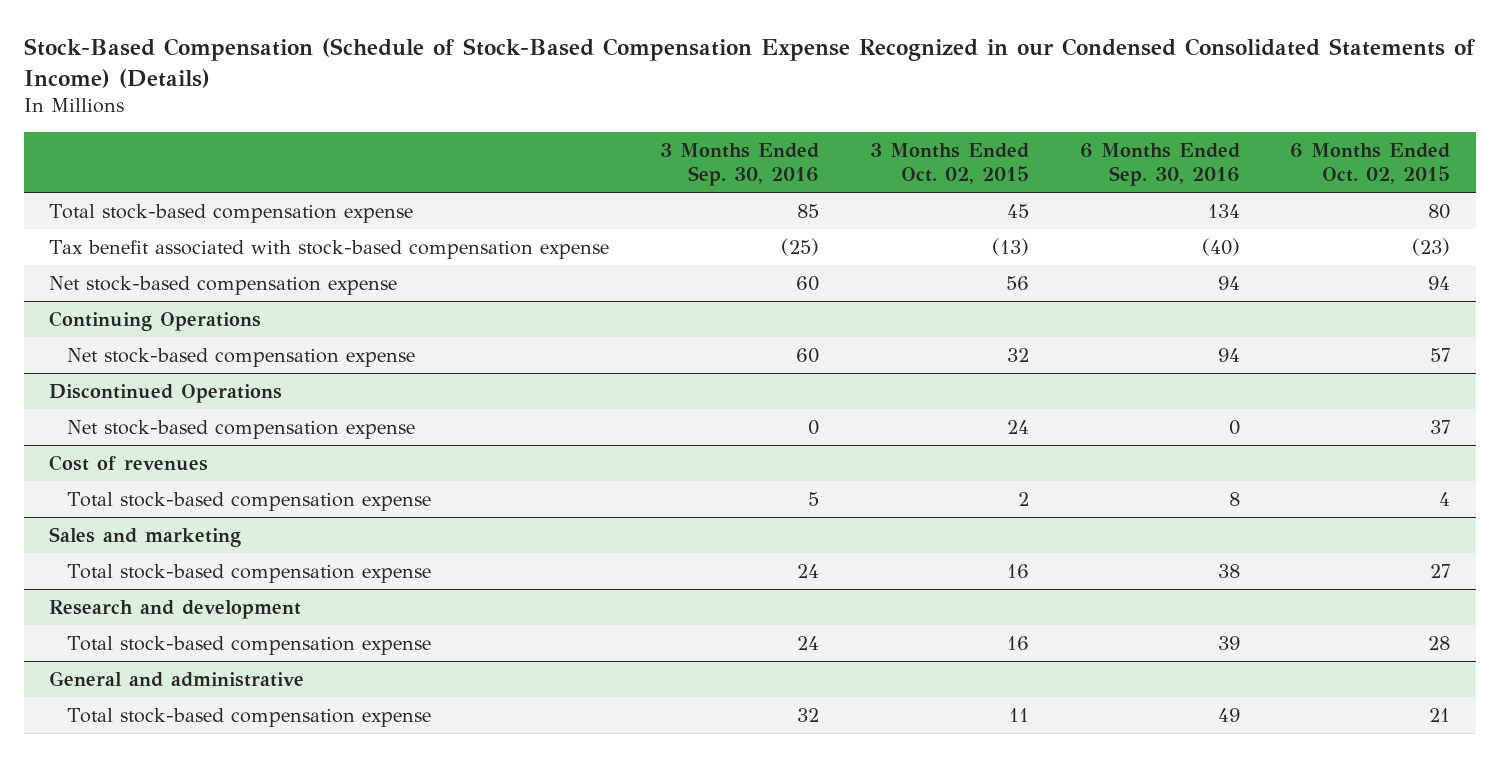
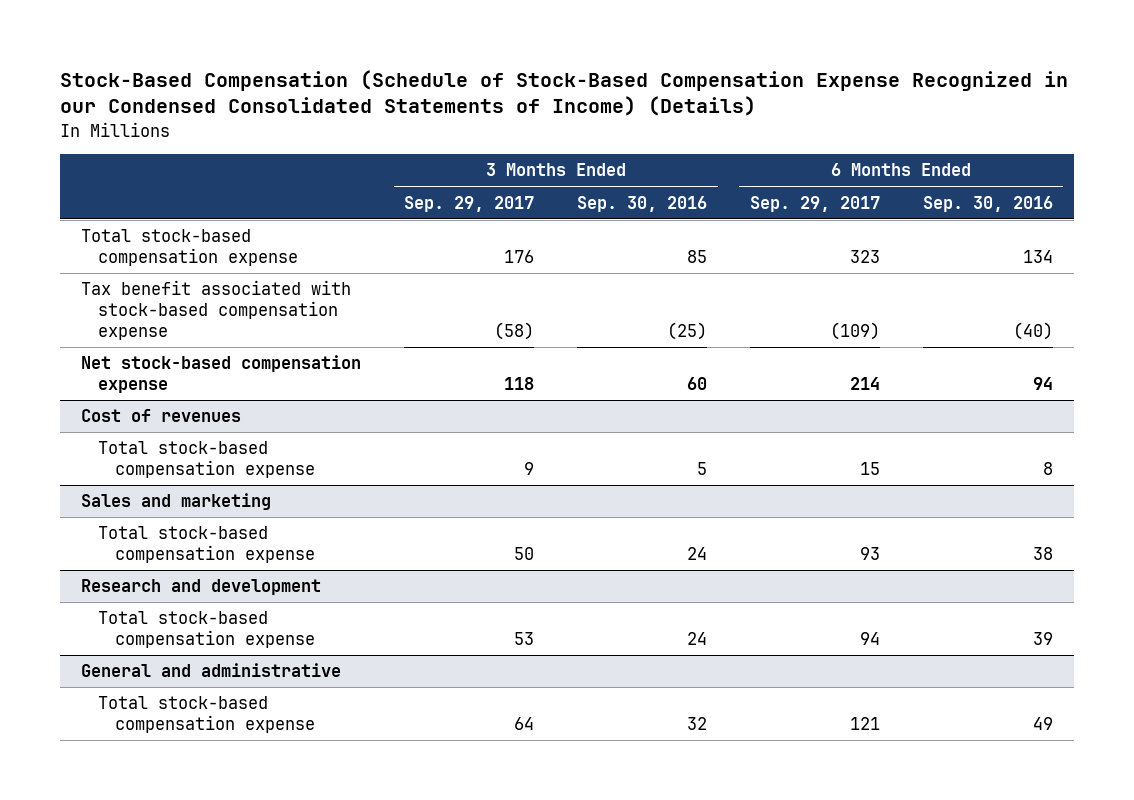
[869,143,1029,184] 3 Months Ended Oct. 02, 2015 -> none
[1290,143,1451,184] 6 Months Ended Oct. 02, 2015 -> none
none -> [404,195,535,212] Sep. 29, 2017
none -> [749,195,880,212] Sep. 29, 2017
[49,311,262,332] Continuing Operations -> none
[66,348,415,368] Net stock-based compensation expense -> none
[49,384,283,404] Discontinued Operations -> none
[66,420,415,440] Net stock-based compensation expense -> none

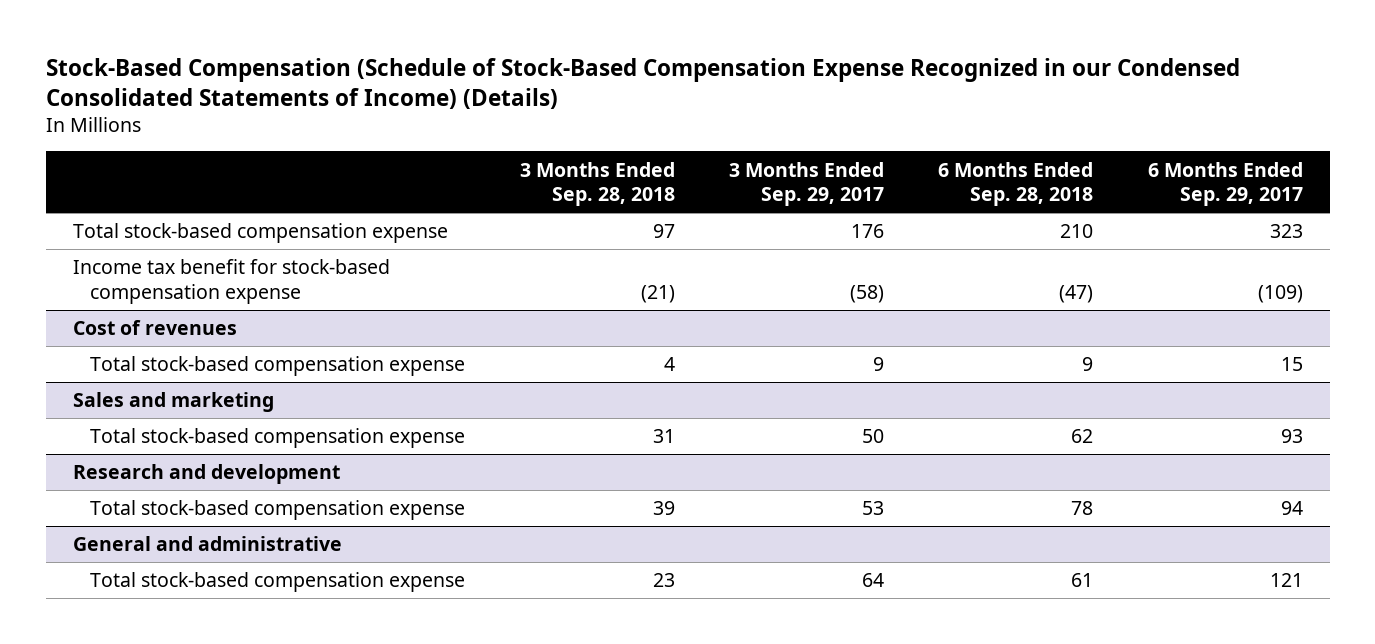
[577,195,708,212] Sep. 30, 2016 -> none
[922,195,1053,212] Sep. 30, 2016 -> none
none -> [519,161,675,206] 3 Months Ended Sep. 28, 2018
none -> [938,161,1094,206] 6 Months Ended Sep. 28, 2018
[81,355,362,394] Net stock-based compensation expense -> none
[81,280,352,340] Tax benefit associated with stock-based compensation expense -> [72,259,390,304] Income tax benefit for stock-based compensation expense

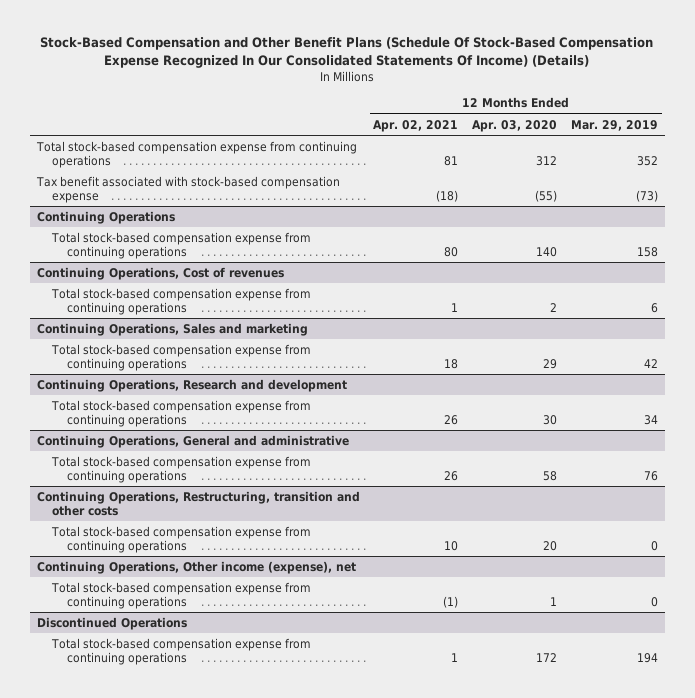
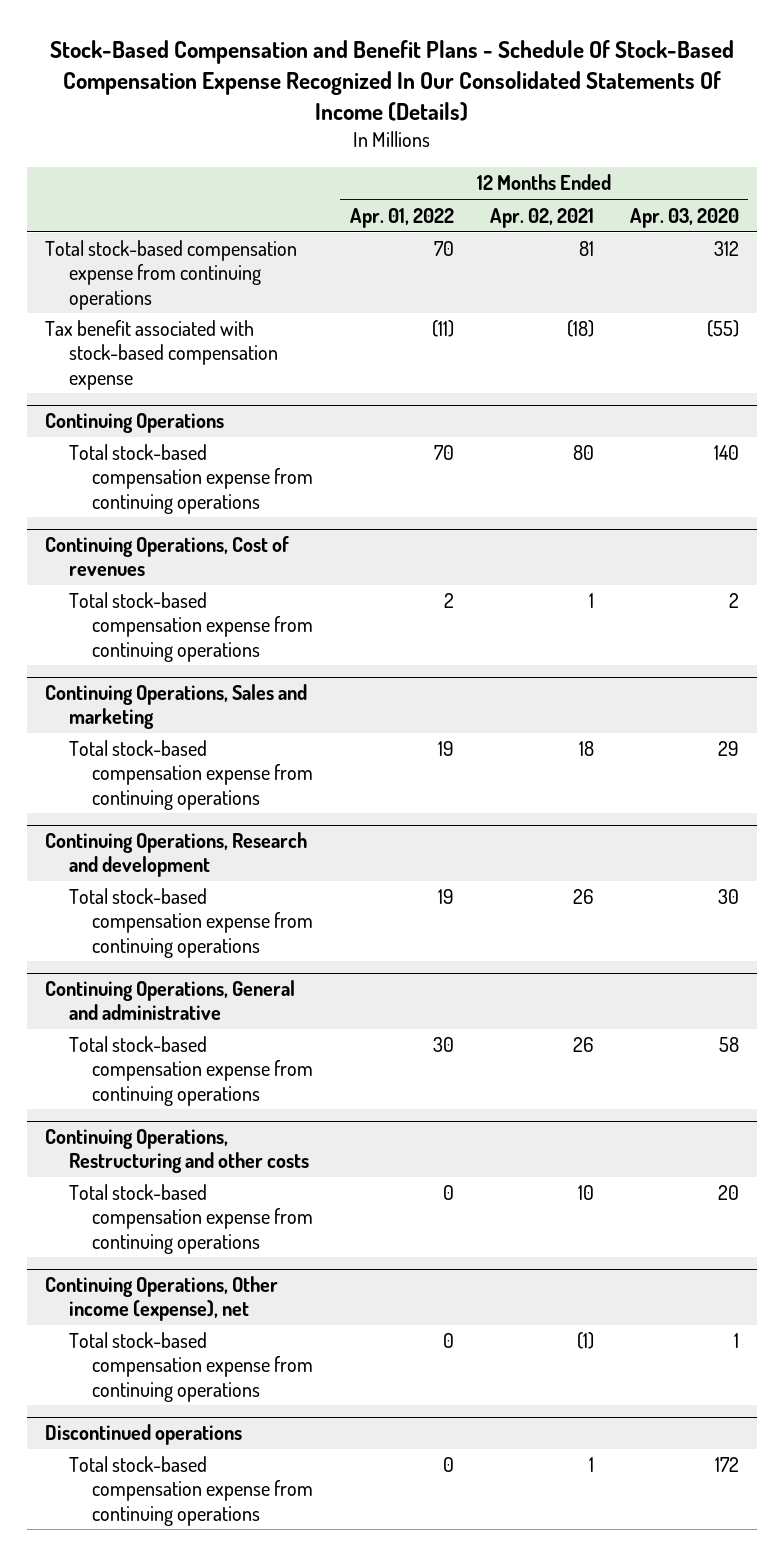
[40,37,654,69] Stock-Based Compensation and Other Benefit Plans (Schedule Of Stock-Based Compensation Expense Recognized In Our Consolidated Statements Of Income) (Details) -> [50,40,735,122] Stock-Based Compensation and Benefit Plans - Schedule Of Stock-Based Compensation Expense Recognized In Our Consolidated Statements Of Income (Details)
[571,119,659,131] Mar. 29, 2019 -> none
none -> [349,207,454,228] Apr. 01, 2022
[36,490,360,516] Continuing Operations, Restructuring, transition and other costs -> [45,1129,309,1174] Continuing Operations, Restructuring and other costs
[36,616,187,630] Discontinued Operations -> [45,1424,243,1446] Discontinued operations

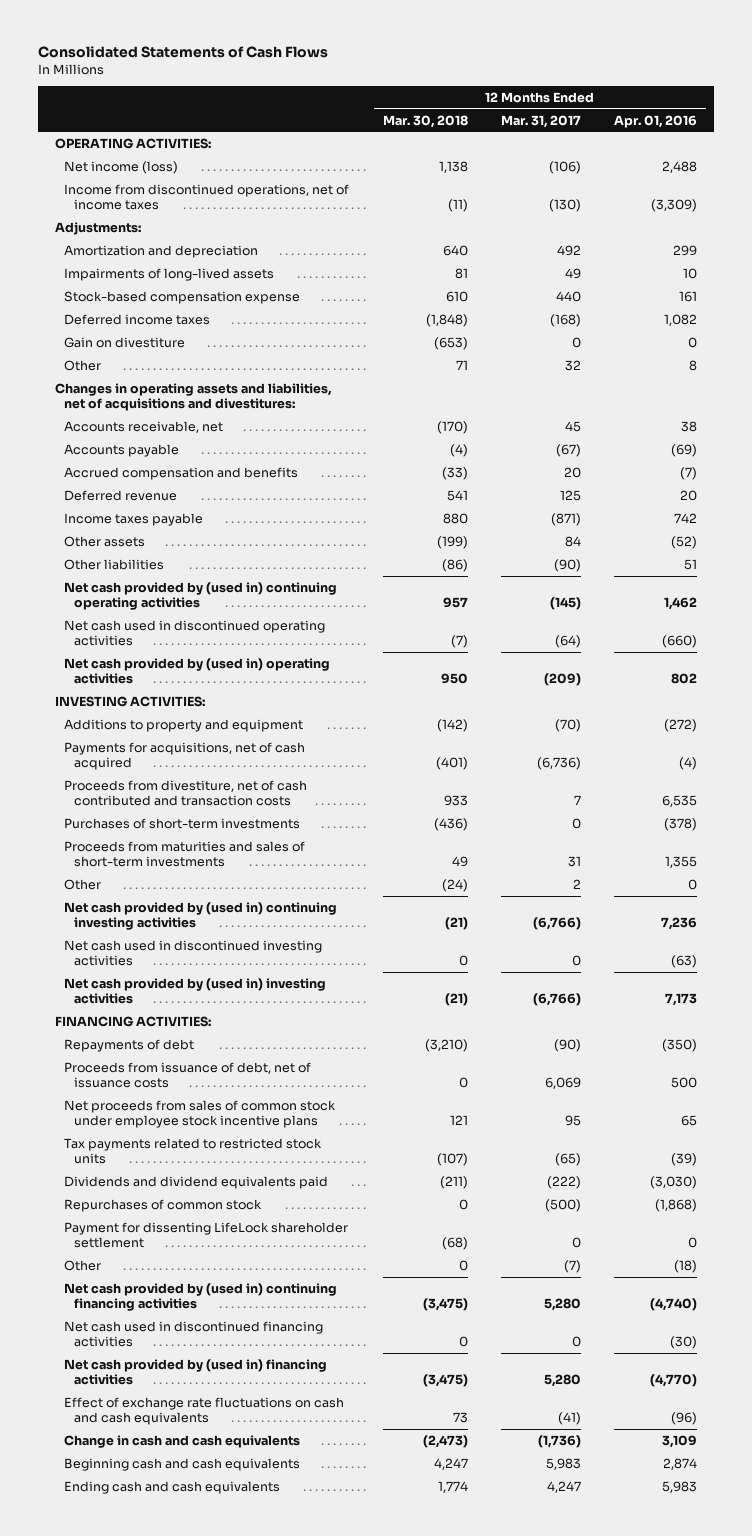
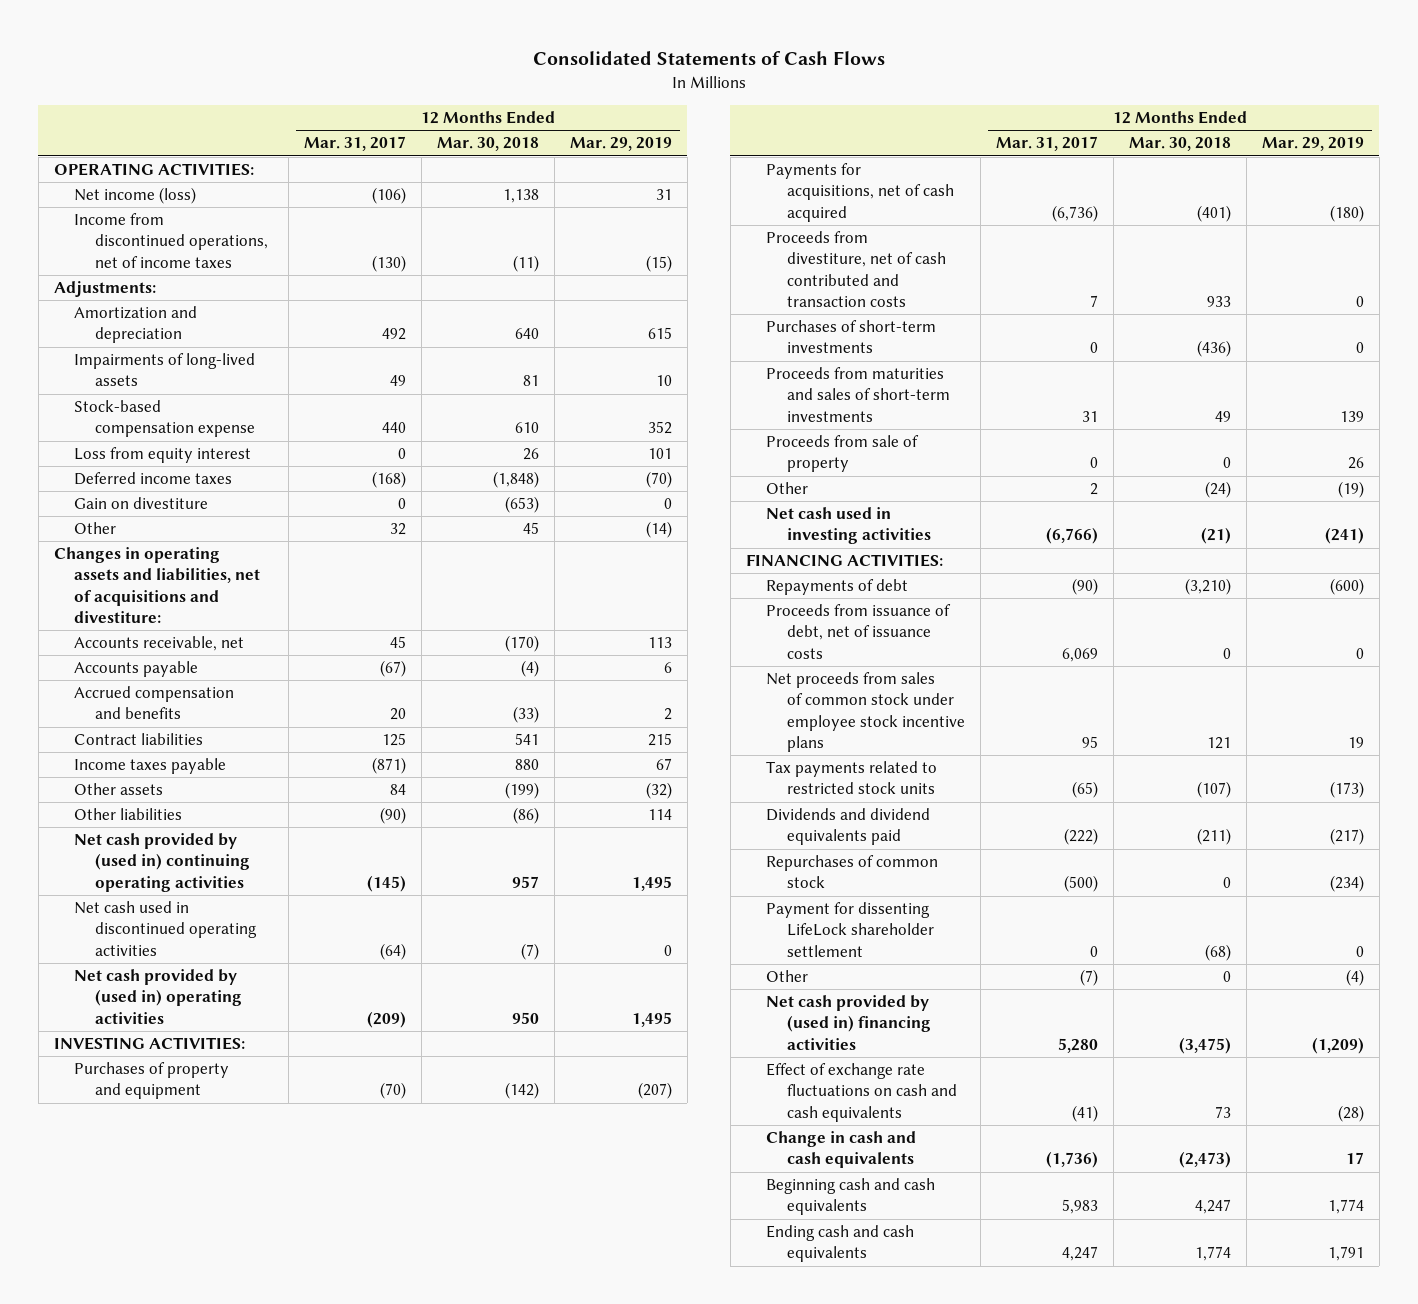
[614,114,698,128] Apr. 01, 2016 -> none
none -> [569,137,672,152] Mar. 29, 2019
none -> [74,447,252,464] Loss from equity interest
[455,359,468,370] 71 -> [522,522,539,535] 45
[54,382,332,412] Changes in operating assets and liabilities, net of acquisitions and divestitures: -> [53,547,261,623] Changes in operating assets and liabilities, net of acquisitions and divestiture:
[64,489,178,501] Deferred revenue -> [74,733,204,746] Contract liabilities
[64,718,304,732] Additions to property and equipment -> [74,1062,230,1100] Purchases of property and equipment
none -> [766,435,920,473] Proceeds from sale of property
[64,901,338,931] Net cash provided by (used in) continuing investing activities -> none
[64,939,323,967] Net cash used in discontinued investing activities -> none
[64,977,327,1005] Net cash provided by (used in) investing activities -> [766,507,932,545] Net cash used in investing activities
[64,1282,338,1312] Net cash provided by (used in) continuing financing activities -> none
[64,1320,324,1348] Net cash used in discontinued financing activities -> none

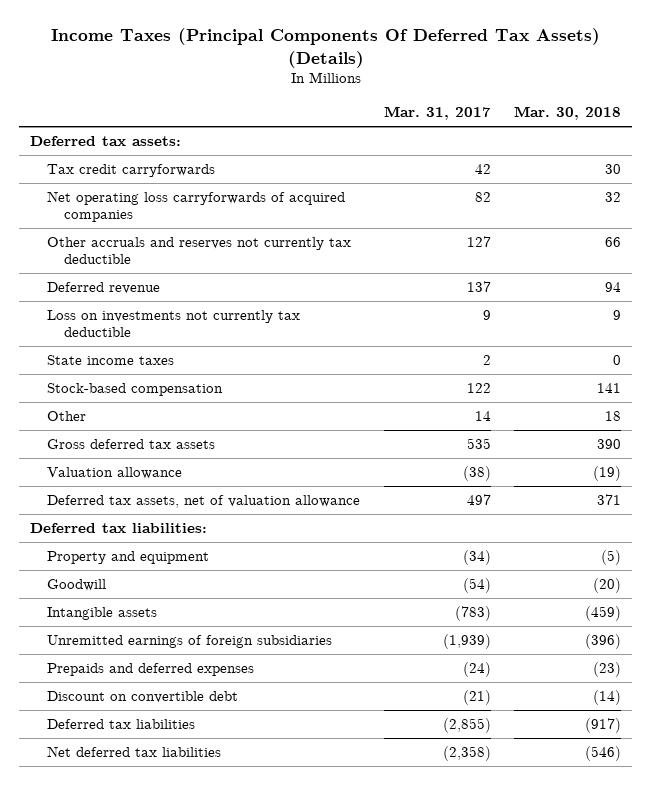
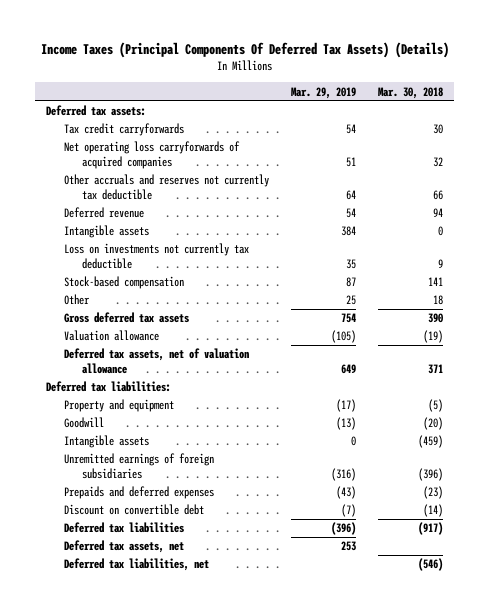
[383,105,491,120] Mar. 31, 2017 -> none
none -> [291,86,357,99] Mar. 29, 2019
none -> [64,225,150,239] Intangible assets
[47,355,175,366] State income taxes -> none
none -> [64,540,185,554] Deferred tax assets, net
[47,746,222,758] Net deferred tax liabilities -> [64,558,210,572] Deferred tax liabilities, net

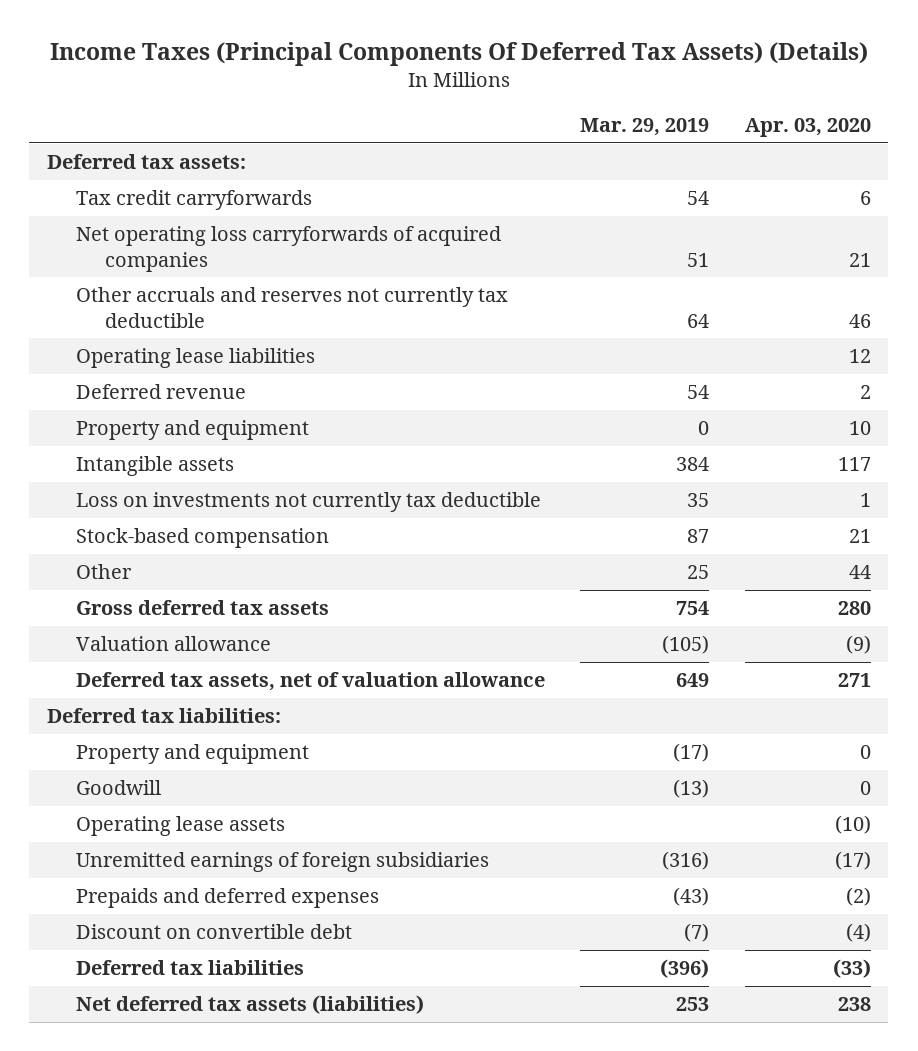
[378,86,444,99] Mar. 30, 2018 -> none
none -> [744,118,871,138] Apr. 03, 2020
none -> [75,348,315,369] Operating lease liabilities
none -> [75,420,309,441] Property and equipment
[64,435,150,449] Intangible assets -> none
none -> [75,816,285,837] Operating lease assets
[64,558,210,572] Deferred tax liabilities, net -> none
[64,540,185,554] Deferred tax assets, net -> [75,995,424,1015] Net deferred tax assets (liabilities)

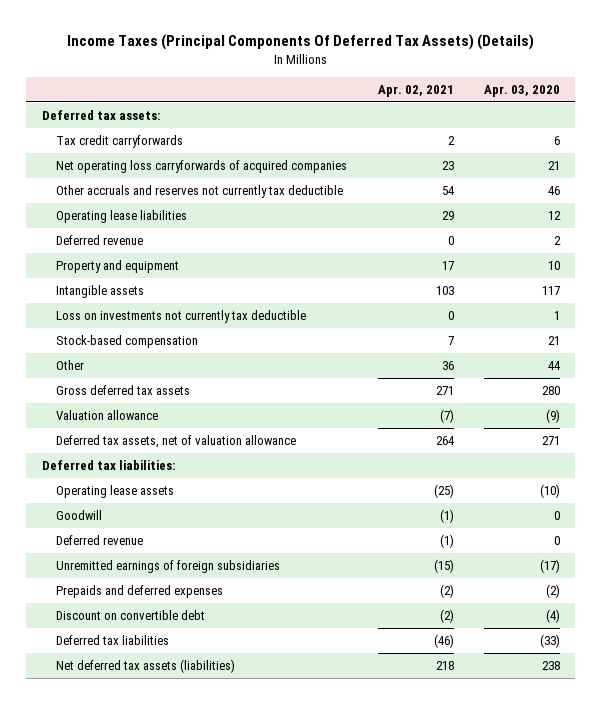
[580,118,710,137] Mar. 29, 2019 -> none
none -> [377,84,454,97] Apr. 02, 2021
[75,744,309,765] Property and equipment -> none
[75,780,161,796] Goodwill -> [56,510,103,521] Goodwill
none -> [56,535,144,546] Deferred revenue

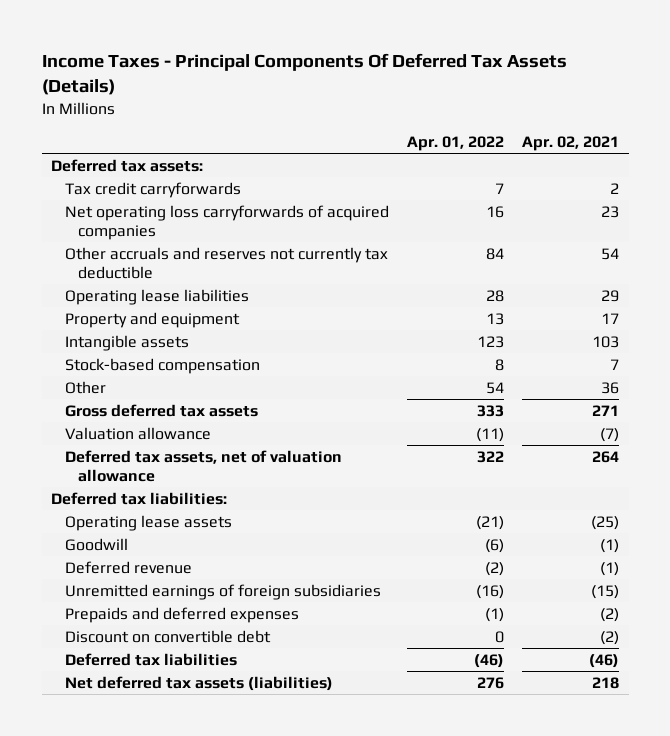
[66,34,534,51] Income Taxes (Principal Components Of Deferred Tax Assets) (Details) -> [41,52,567,95] Income Taxes - Principal Components Of Deferred Tax Assets (Details)
[484,84,561,97] Apr. 03, 2020 -> none
none -> [406,135,504,151] Apr. 01, 2022
[56,235,144,246] Deferred revenue -> none
[56,310,307,324] Loss on investments not currently tax deductible -> none

